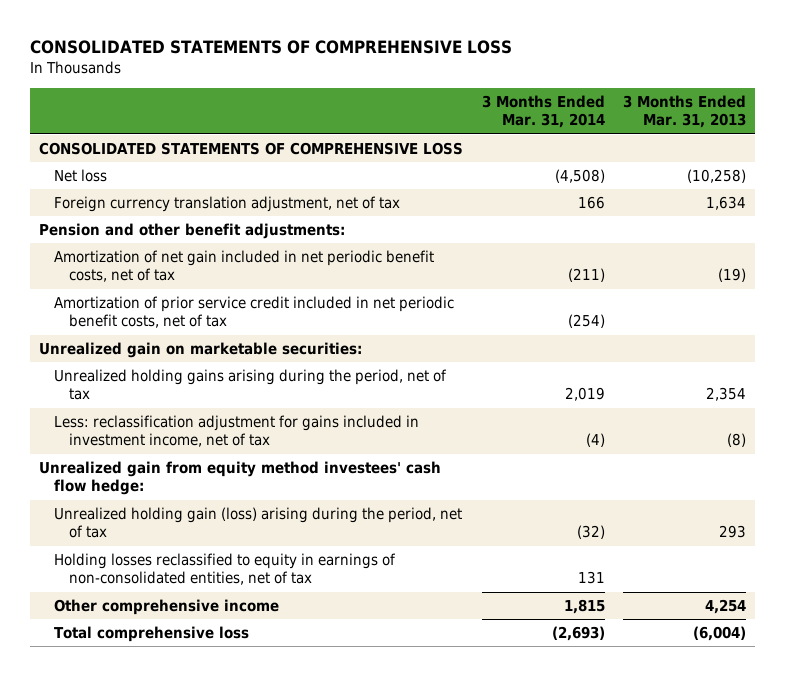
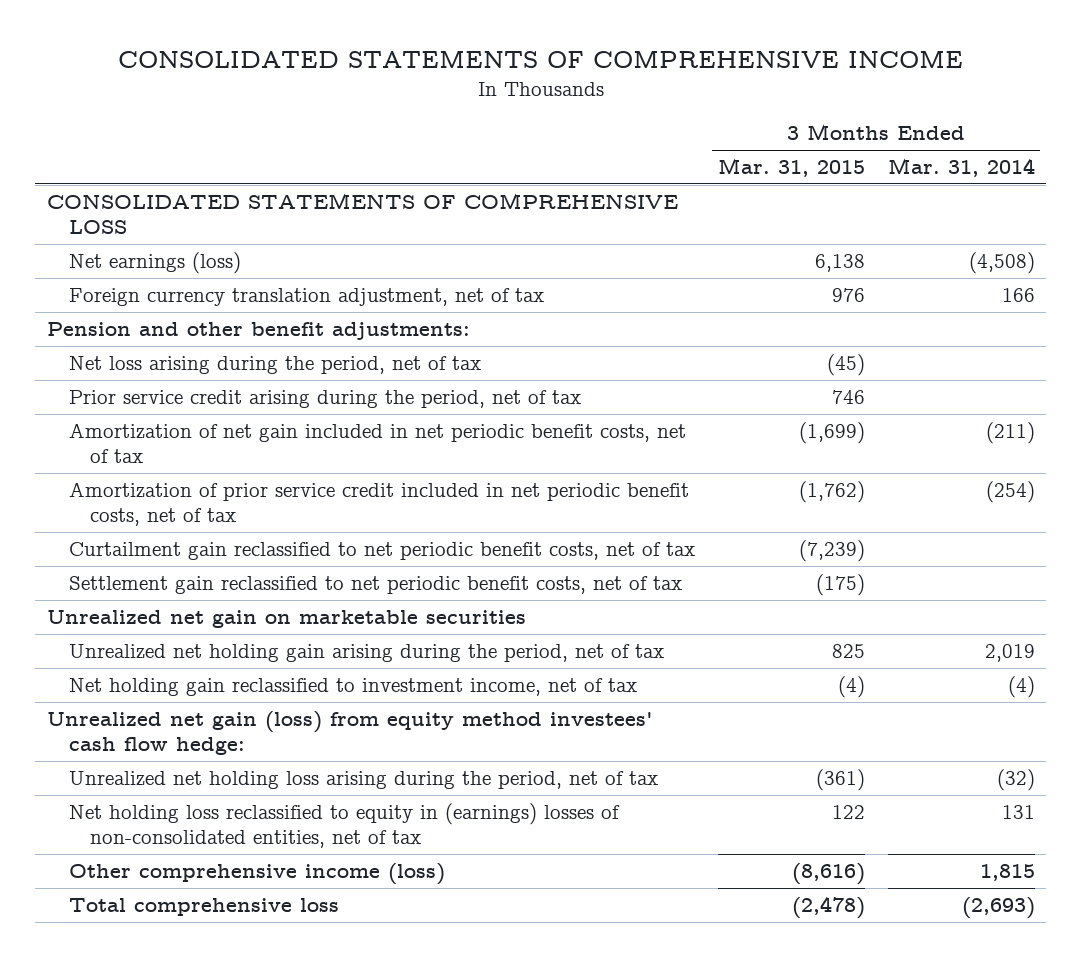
[30,40,513,55] CONSOLIDATED STATEMENTS OF COMPREHENSIVE LOSS -> [117,49,963,68] CONSOLIDATED STATEMENTS OF COMPREHENSIVE INCOME
[622,94,746,129] 3 Months Ended Mar. 31, 2013 -> none
none -> [717,158,865,178] Mar. 31, 2015
[53,168,107,182] Net loss -> [68,252,241,275] Net earnings (loss)
none -> [68,356,481,375] Net loss arising during the period, net of tax
none -> [68,390,581,409] Prior service credit arising during the period, net of tax
none -> [68,542,695,561] Curtailment gain reclassified to net periodic benefit costs, net of tax
none -> [68,576,682,595] Settlement gain reclassified to net periodic benefit costs, net of tax
[39,341,363,358] Unrealized gain on marketable securities: -> [46,610,526,629] Unrealized net gain on marketable securities
[53,368,447,401] Unrealized holding gains arising during the period, net of tax -> [68,644,664,663] Unrealized net holding gain arising during the period, net of tax
[53,414,419,448] Less: reclassification adjustment for gains included in investment income, net of tax -> [68,678,637,697] Net holding gain reclassified to investment income, net of tax
[39,460,442,496] Unrealized gain from equity method investees' cash flow hedge: -> [46,711,653,756] Unrealized net gain (loss) from equity method investees' cash flow hedge:
[53,506,462,539] Unrealized holding gain (loss) arising during the period, net of tax -> [68,771,658,790] Unrealized net holding loss arising during the period, net of tax
[53,552,396,586] Holding losses reclassified to equity in earnings of non-consolidated entities, net of tax -> [68,803,620,849] Net holding loss reclassified to equity in (earnings) losses of non-consolidated entities, net of tax
[53,598,279,615] Other comprehensive income -> [68,863,445,886] Other comprehensive income (loss)

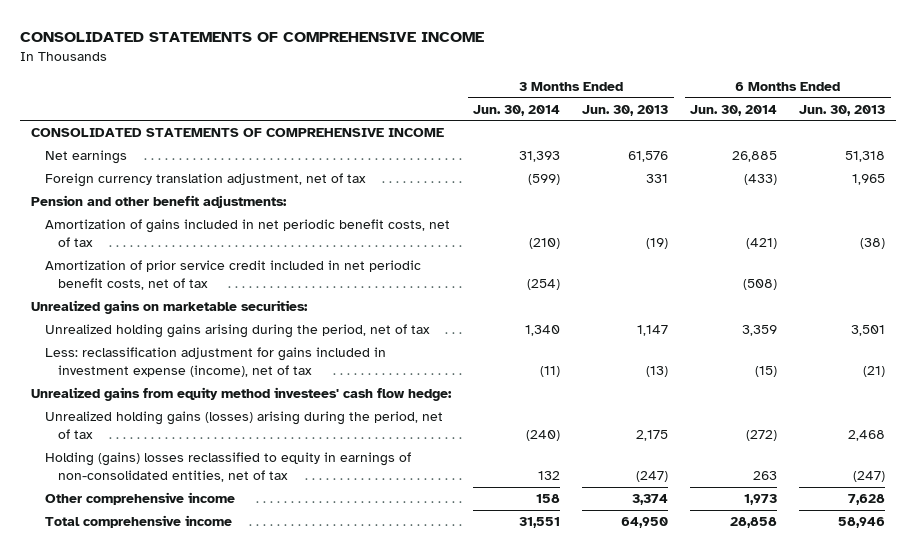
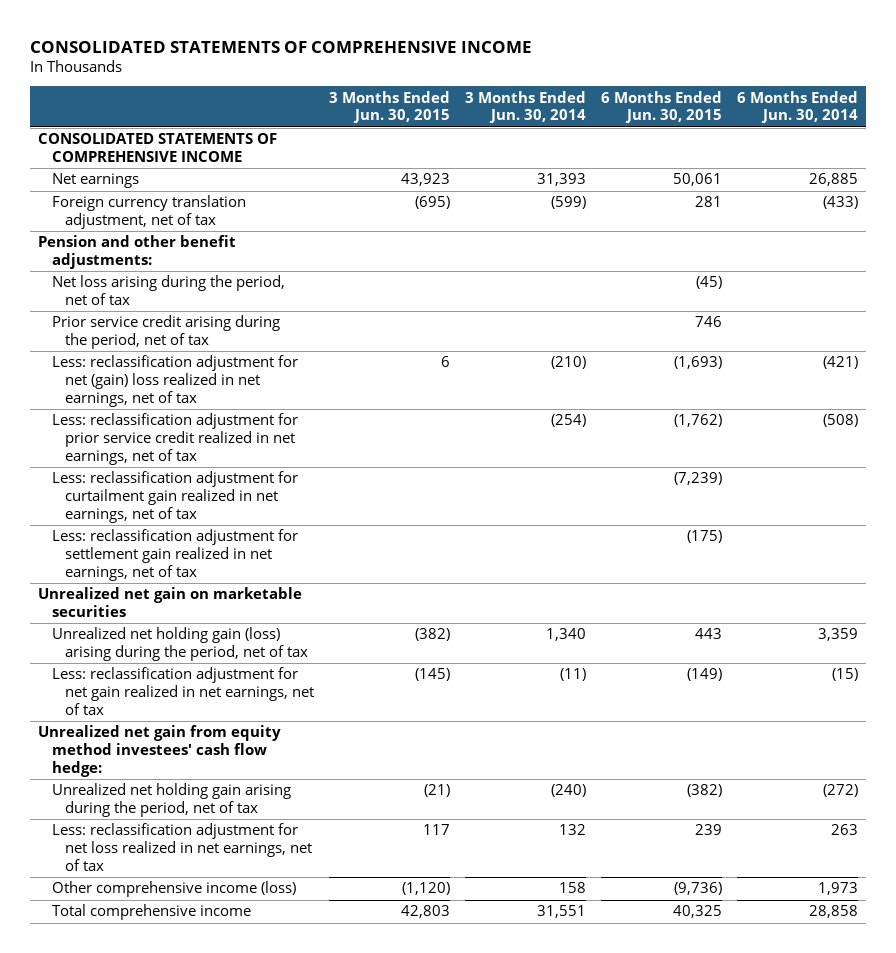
[582,104,669,116] Jun. 30, 2013 -> none
[799,104,886,116] Jun. 30, 2013 -> none
none -> [329,90,451,124] 3 Months Ended Jun. 30, 2015
none -> [601,90,723,124] 6 Months Ended Jun. 30, 2015
none -> [51,275,285,306] Net loss arising during the period, net of tax
none -> [51,315,280,350] Prior service credit arising during the period, net of tax
[44,219,450,248] Amortization of gains included in net periodic benefit costs, net of tax -> [51,355,298,407] Less: reclassification adjustment for net (gain) loss realized in net earnings, net of tax
[44,260,421,291] Amortization of prior service credit included in net periodic benefit costs, net of tax -> [51,413,298,465] Less: reclassification adjustment for prior service credit realized in net earnings, net of tax
none -> [51,471,298,523] Less: reclassification adjustment for curtailment gain realized in net earnings, net of tax
none -> [51,529,298,581] Less: reclassification adjustment for settlement gain realized in net earnings, net of tax
[31,300,309,315] Unrealized gains on marketable securities: -> [37,587,302,618] Unrealized net gain on marketable securities
[44,324,430,339] Unrealized holding gains arising during the period, net of tax -> [51,627,309,662] Unrealized net holding gain (loss) arising during the period, net of tax
[44,347,386,378] Less: reclassification adjustment for gains included in investment expense (income), net of tax -> [51,667,315,715] Less: reclassification adjustment for net gain realized in net earnings, net of tax
[31,387,453,402] Unrealized gains from equity method investees' cash flow hedge: -> [37,725,281,777] Unrealized net gain from equity method investees' cash flow hedge:
[44,411,443,440] Unrealized holding gains (losses) arising during the period, net of tax -> [51,783,291,818] Unrealized net holding gain arising during the period, net of tax
[44,452,411,483] Holding (gains) losses reclassified to equity in earnings of non-consolidated entities, net of tax -> [51,823,313,871] Less: reclassification adjustment for net loss realized in net earnings, net of tax
[44,492,235,506] Other comprehensive income -> [51,881,296,898] Other comprehensive income (loss)

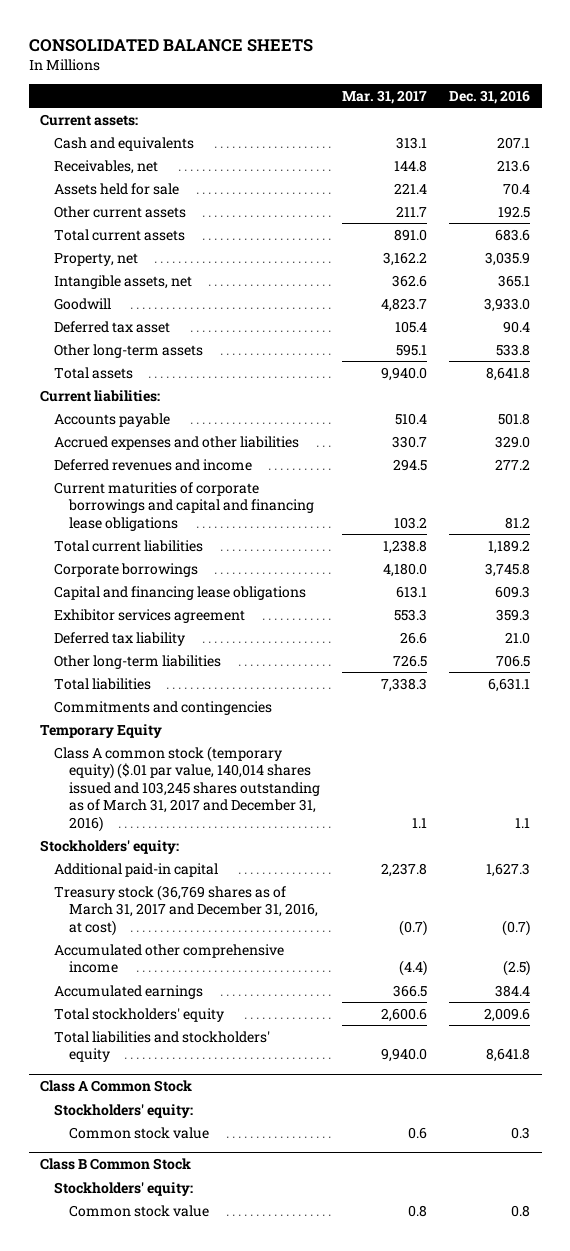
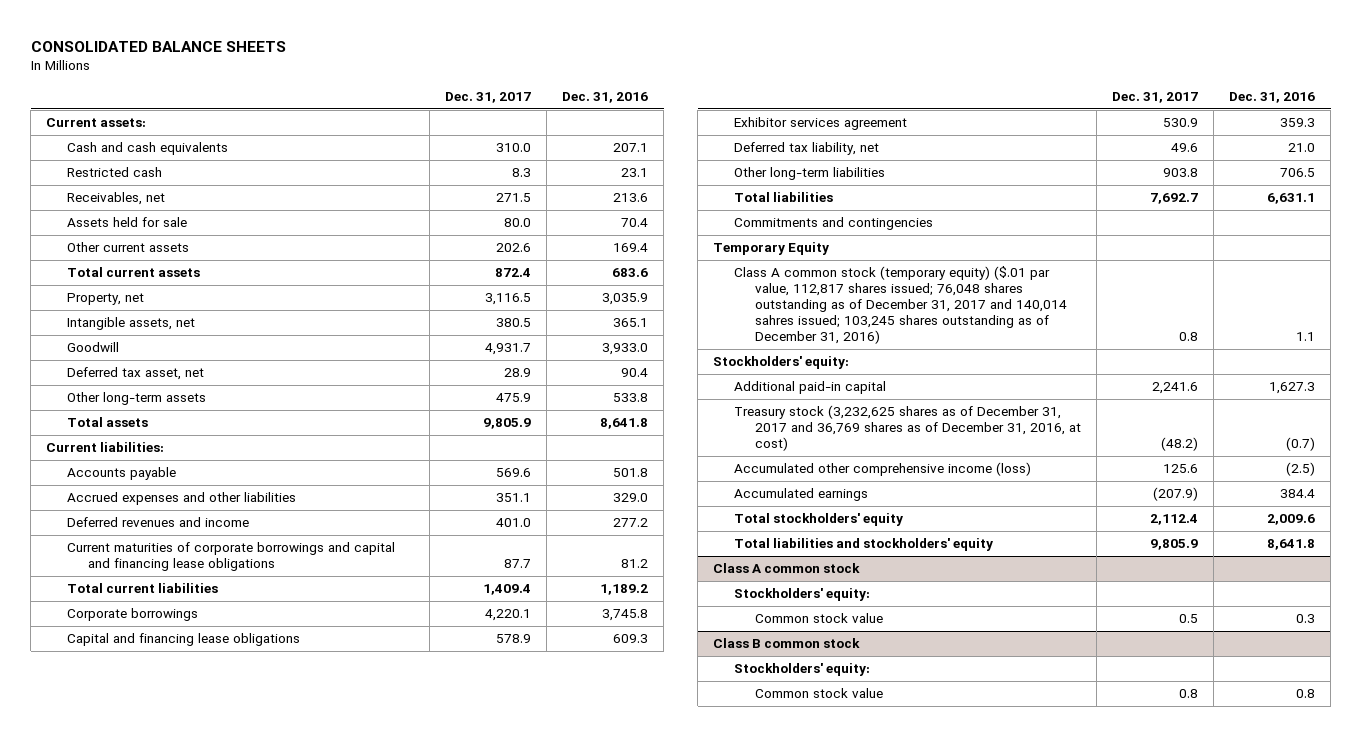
[342,89,428,104] Mar. 31, 2017 -> none
none -> [445,91,532,103] Dec. 31, 2017
[54,136,195,151] Cash and equivalents -> [67,142,229,156] Cash and cash equivalents
none -> [67,167,163,178] Restricted cash
[498,205,531,218] 192.5 -> [613,243,649,253] 169.4
[54,320,171,333] Deferred tax asset -> [67,367,205,381] Deferred tax asset, net
[54,631,186,646] Deferred tax liability -> [734,142,880,156] Deferred tax liability, net
[54,745,320,832] Class A common stock (temporary equity) ($.01 par value, 140,014 shares issued and 103,245 shares outstanding as of March 31, 2017 and December 31, 2016) -> [734,266,1067,345] Class A common stock (temporary equity) ($.01 par value, 112,817 shares issued; 76,048 shares outstanding as of December 31, 2017 and 140,014 sahres issued; 103,245 shares outstanding as of December 31, 2016)
[54,884,318,936] Treasury stock (36,769 shares as of March 31, 2017 and December 31, 2016, at cost) -> [734,405,1081,452] Treasury stock (3,232,625 shares as of December 31, 2017 and 36,769 shares as of December 31, 2016, at cost)
[54,943,285,974] Accumulated other comprehensive income -> [734,462,1032,477] Accumulated other comprehensive income (loss)
[39,1080,192,1093] Class A Common Stock -> [713,563,861,574] Class A common stock
[39,1158,191,1171] Class B Common Stock -> [713,638,861,649] Class B common stock

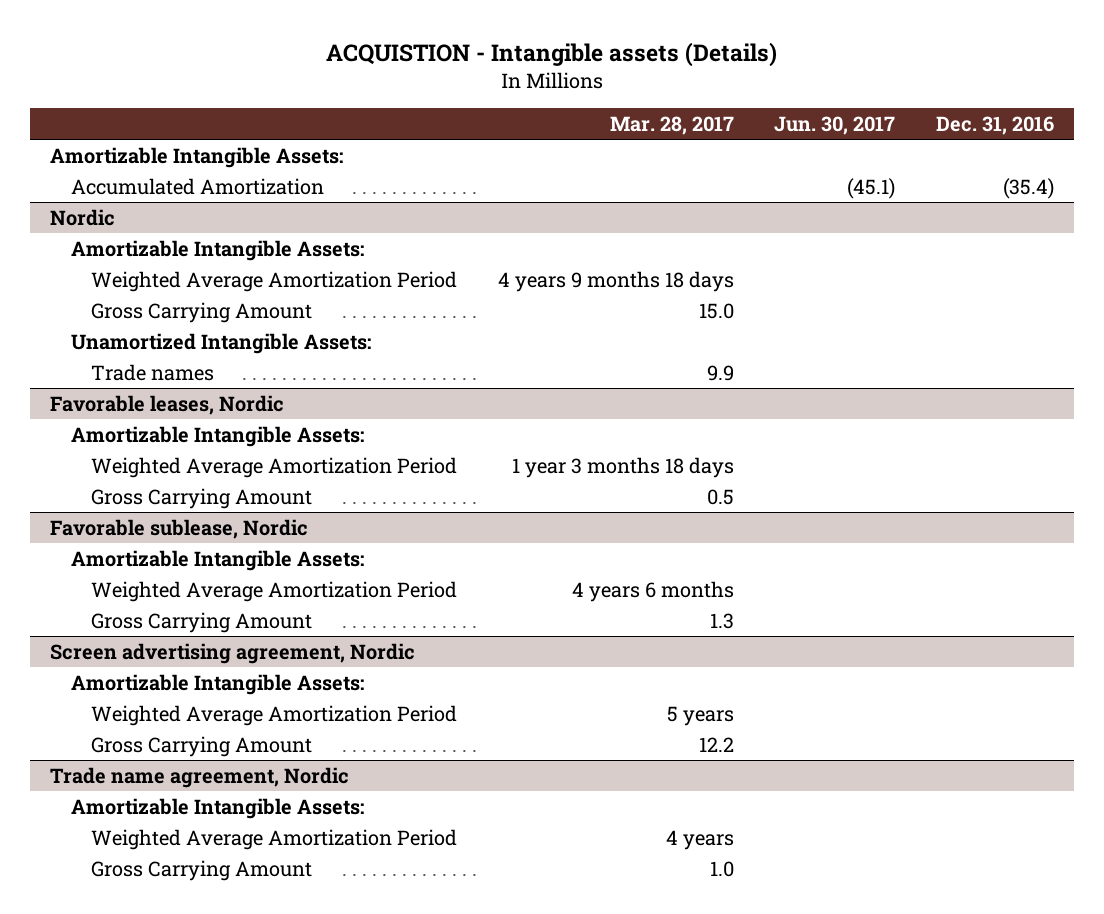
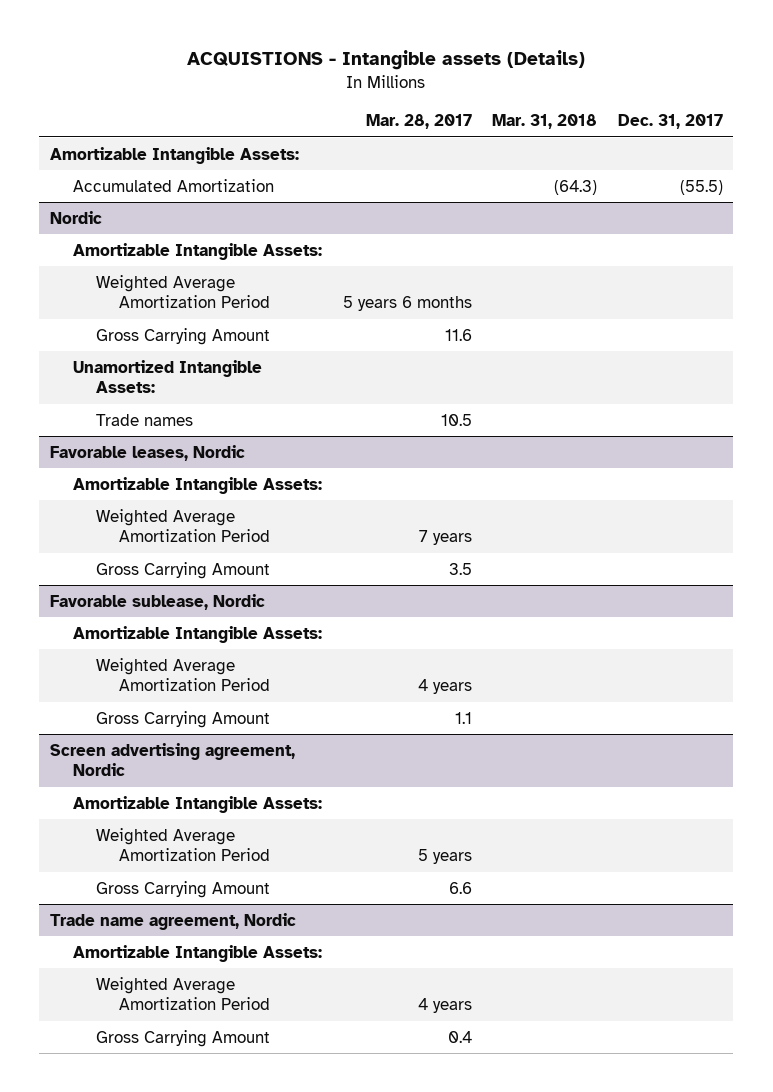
[325,42,777,68] ACQUISTION - Intangible assets (Details) -> [187,50,586,71] ACQUISTIONS - Intangible assets (Details)
[774,115,896,135] Jun. 30, 2017 -> none
[935,115,1054,135] Dec. 31, 2016 -> none
none -> [492,114,598,130] Mar. 31, 2018
none -> [618,114,724,130] Dec. 31, 2017
[497,270,734,292] 4 years 9 months 18 days -> [342,296,472,312] 5 years 6 months
[698,302,734,319] 15.0 -> [444,328,472,341] 11.6
[706,364,734,381] 9.9 -> [440,413,472,426] 10.5
[511,456,734,478] 1 year 3 months 18 days -> [418,530,472,546] 7 years
[706,488,734,505] 0.5 -> [448,562,472,575] 3.5
[571,580,734,602] 4 years 6 months -> [417,679,472,695] 4 years
[709,612,734,629] 1.3 -> [454,711,472,724] 1.1
[698,736,734,752] 12.2 -> [448,881,472,894] 6.6
[709,860,734,877] 1.0 -> [447,1030,472,1043] 0.4

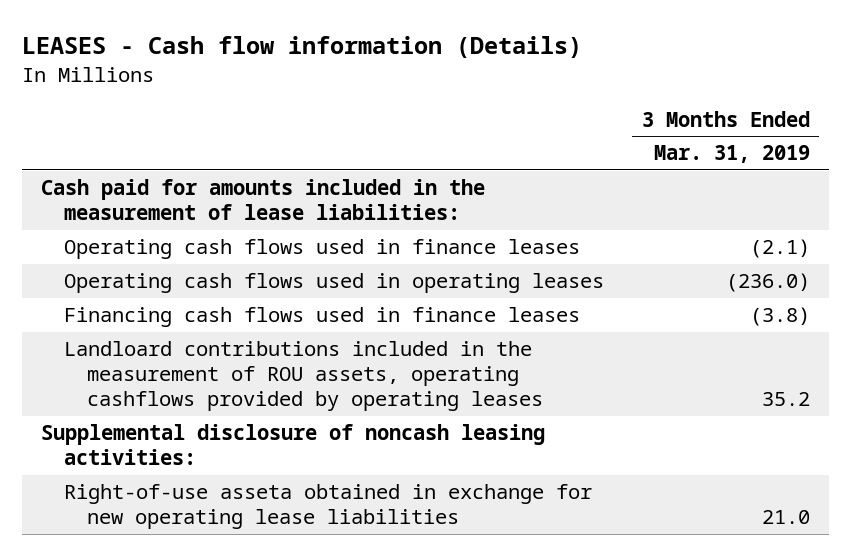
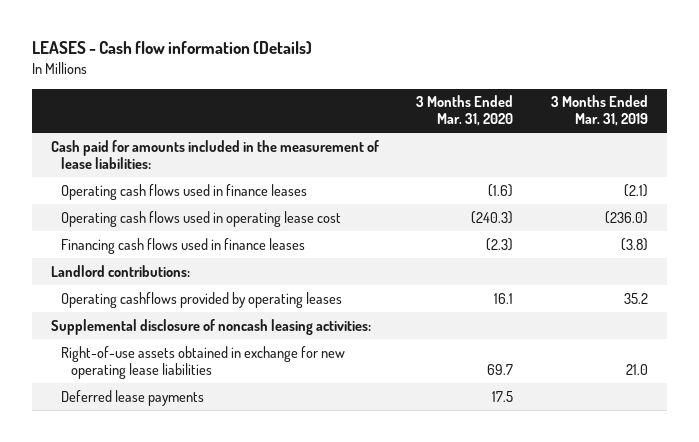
none -> [416,95,514,127] 3 Months Ended Mar. 31, 2020
[64,273,605,294] Operating cash flows used in operating leases -> [60,210,341,227] Operating cash flows used in operating lease cost
none -> [50,264,190,277] Landlord contributions:
[64,341,544,412] Landloard contributions included in the measurement of ROU assets, operating cashflows provided by operating leases -> [60,291,342,308] Operating cashflows provided by operating leases
[64,484,593,530] Right-of-use asseta obtained in exchange for new operating lease liabilities -> [60,345,345,379] Right-of-use assets obtained in exchange for new operating lease liabilities
none -> [60,389,204,406] Deferred lease payments

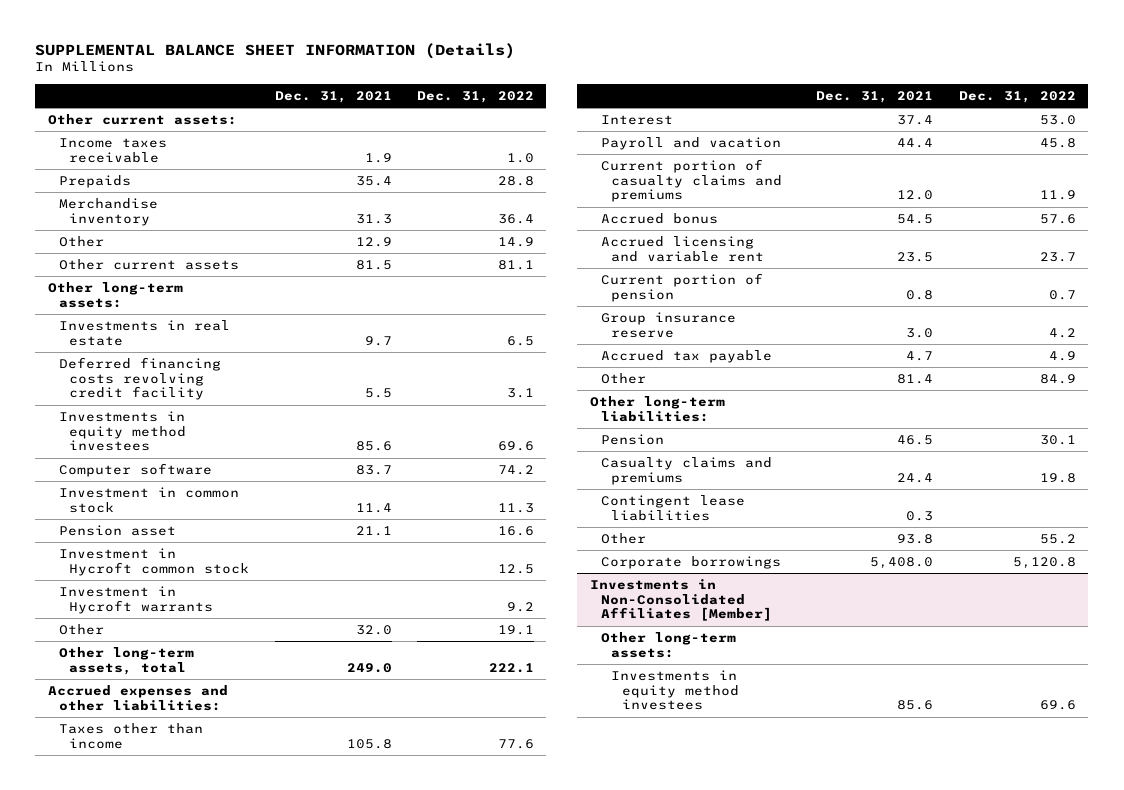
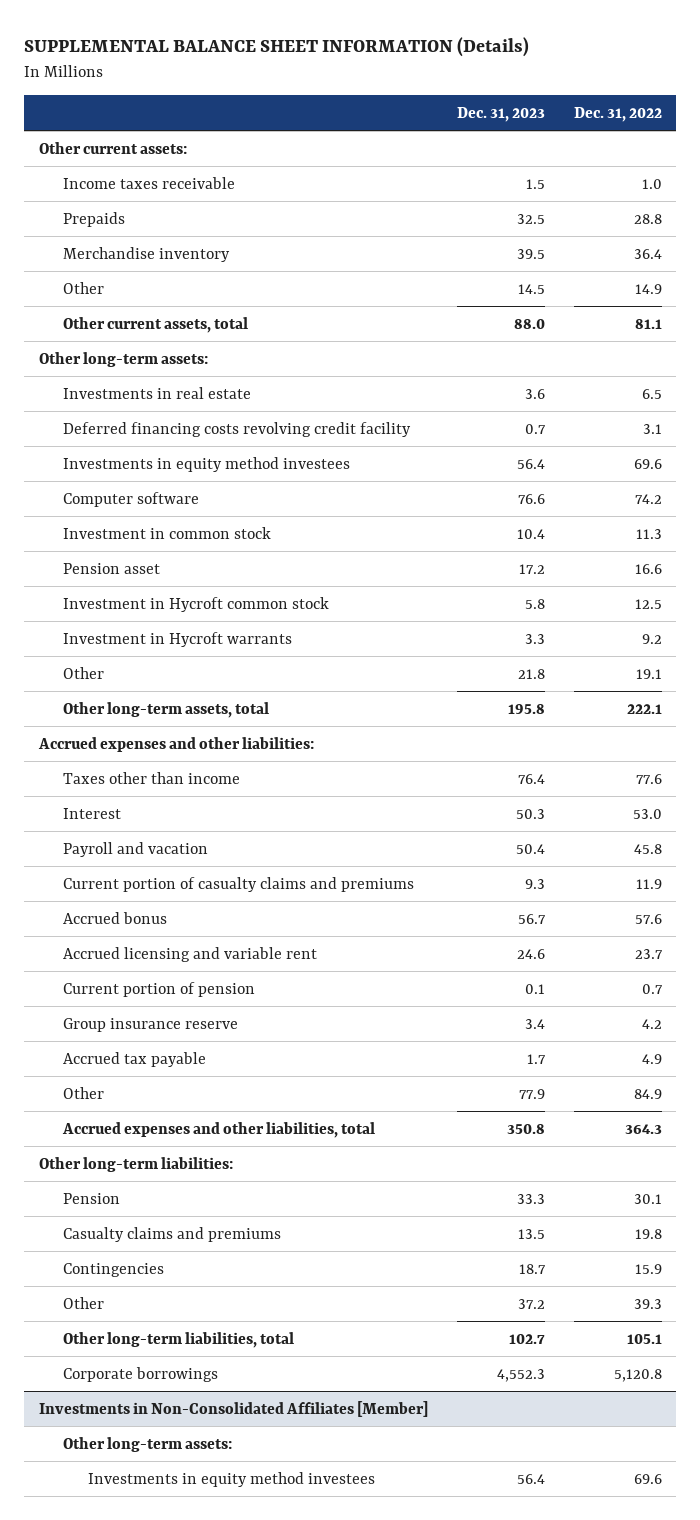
[274,90,392,103] Dec. 31, 2021 -> none
none -> [456,106,545,122] Dec. 31, 2023
[58,258,239,270] Other current assets -> [63,316,249,333] Other current assets, total
none -> [62,1121,376,1138] Accrued expenses and other liabilities, total
[600,494,745,521] Contingent lease liabilities -> none
none -> [63,1262,165,1277] Contingencies
[1039,533,1076,544] 55.2 -> [633,1298,662,1309] 39.3
none -> [63,1331,295,1348] Other long-term liabilities, total

